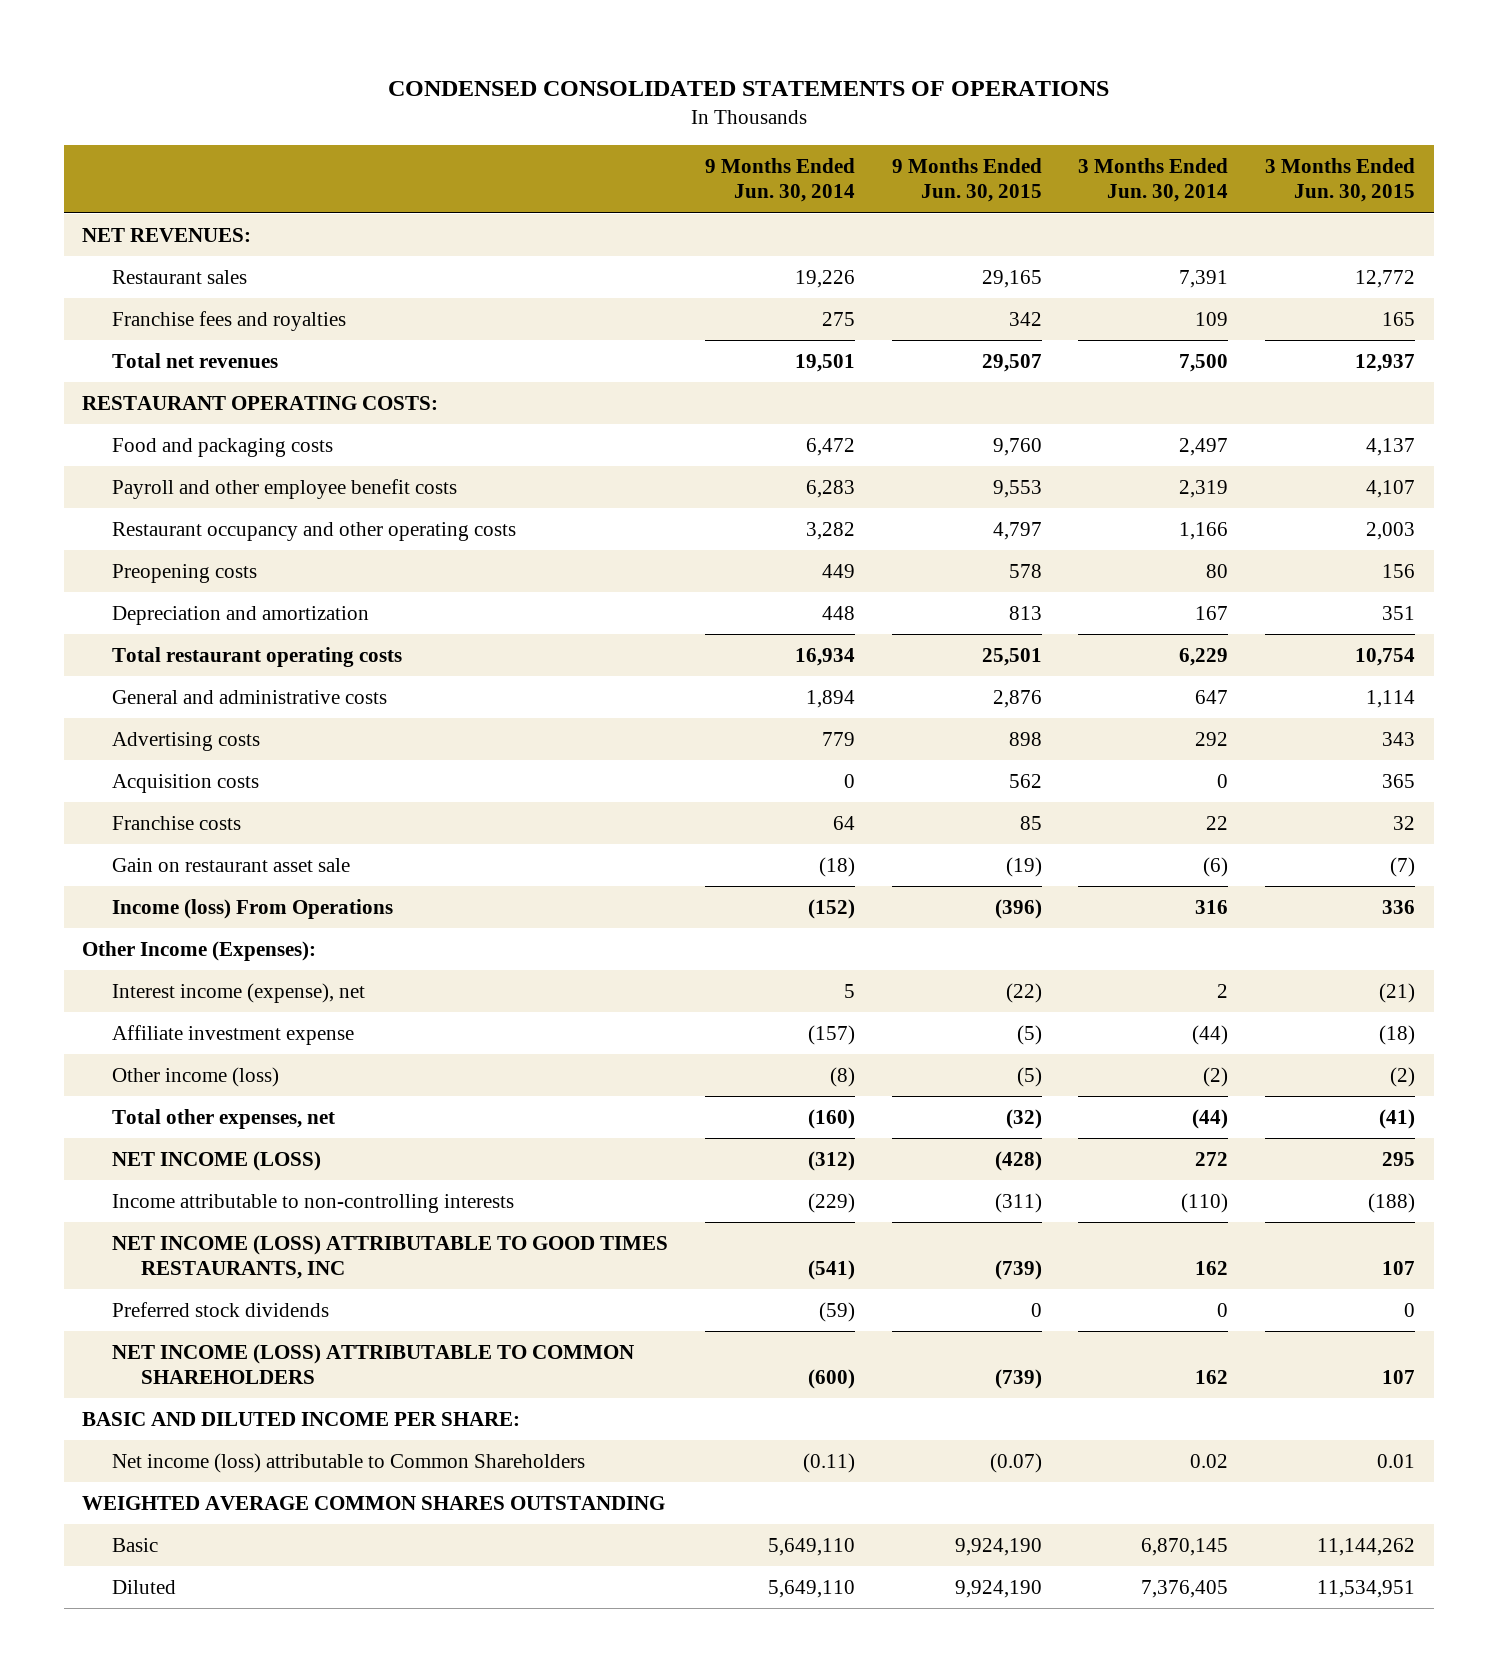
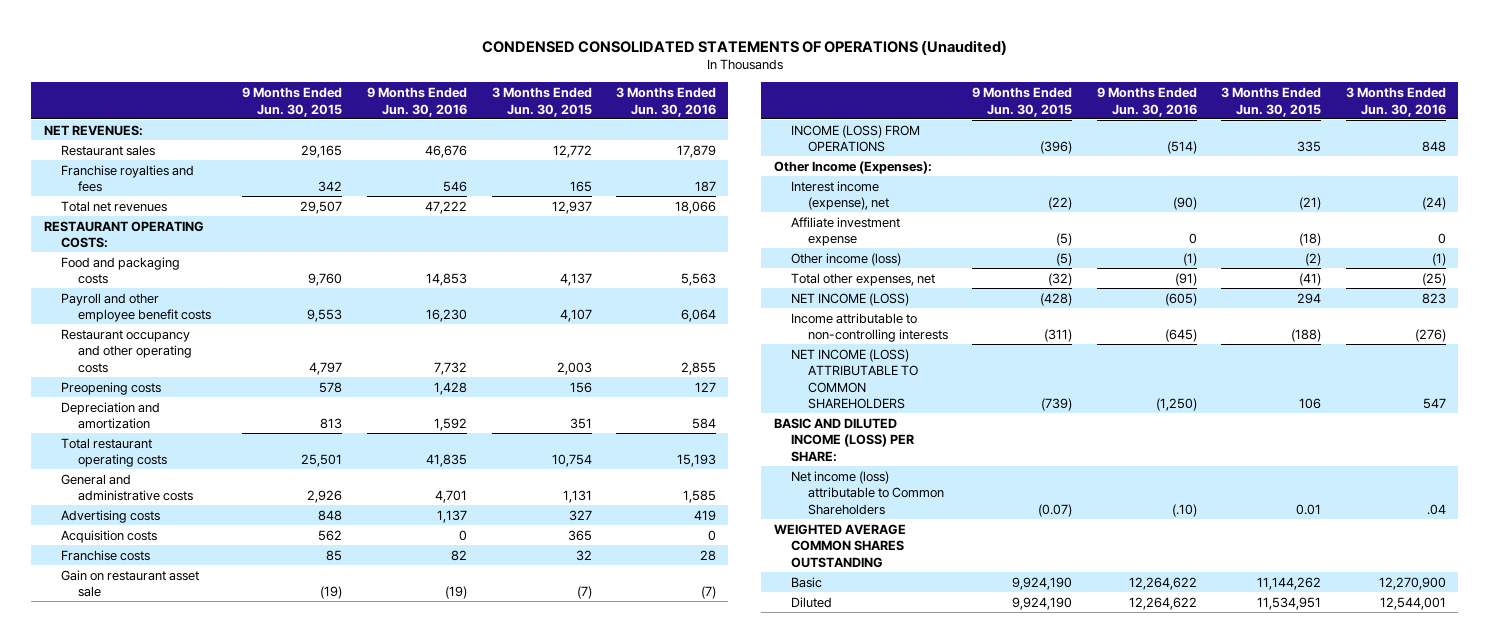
[387,81,1109,97] CONDENSED CONSOLIDATED STATEMENTS OF OPERATIONS -> [481,39,1007,55] CONDENSED CONSOLIDATED STATEMENTS OF OPERATIONS (Unaudited)
[704,157,855,203] 9 Months Ended Jun. 30, 2014 -> none
[1078,157,1229,203] 3 Months Ended Jun. 30, 2014 -> none
none -> [366,87,467,117] 9 Months Ended Jun. 30, 2016
none -> [616,87,717,117] 3 Months Ended Jun. 30, 2016
[111,310,346,331] Franchise fees and royalties -> [60,164,194,193] Franchise royalties and fees
[992,689,1042,708] 2,876 -> [307,490,343,504] 2,926
[1366,689,1416,708] 1,114 -> [562,490,592,504] 1,131
[1008,731,1042,746] 898 -> [318,509,343,521] 848
[1382,731,1416,746] 343 -> [568,509,592,521] 327
[111,898,393,919] Income (loss) From Operations -> [790,124,920,153] INCOME (LOSS) FROM OPERATIONS
[1382,899,1416,914] 336 -> [1297,141,1322,153] 335
[1382,1151,1416,1166] 295 -> [1297,292,1322,304] 294
[111,1234,668,1280] NET INCOME (LOSS) ATTRIBUTABLE TO GOOD TIMES RESTAURANTS, INC -> none
[111,1301,329,1317] Preferred stock dividends -> none
[1382,1370,1416,1385] 107 -> [1299,398,1322,410] 106
[82,1411,521,1426] BASIC AND DILUTED INCOME PER SHARE: -> [773,417,914,462] BASIC AND DILUTED INCOME (LOSS) PER SHARE:

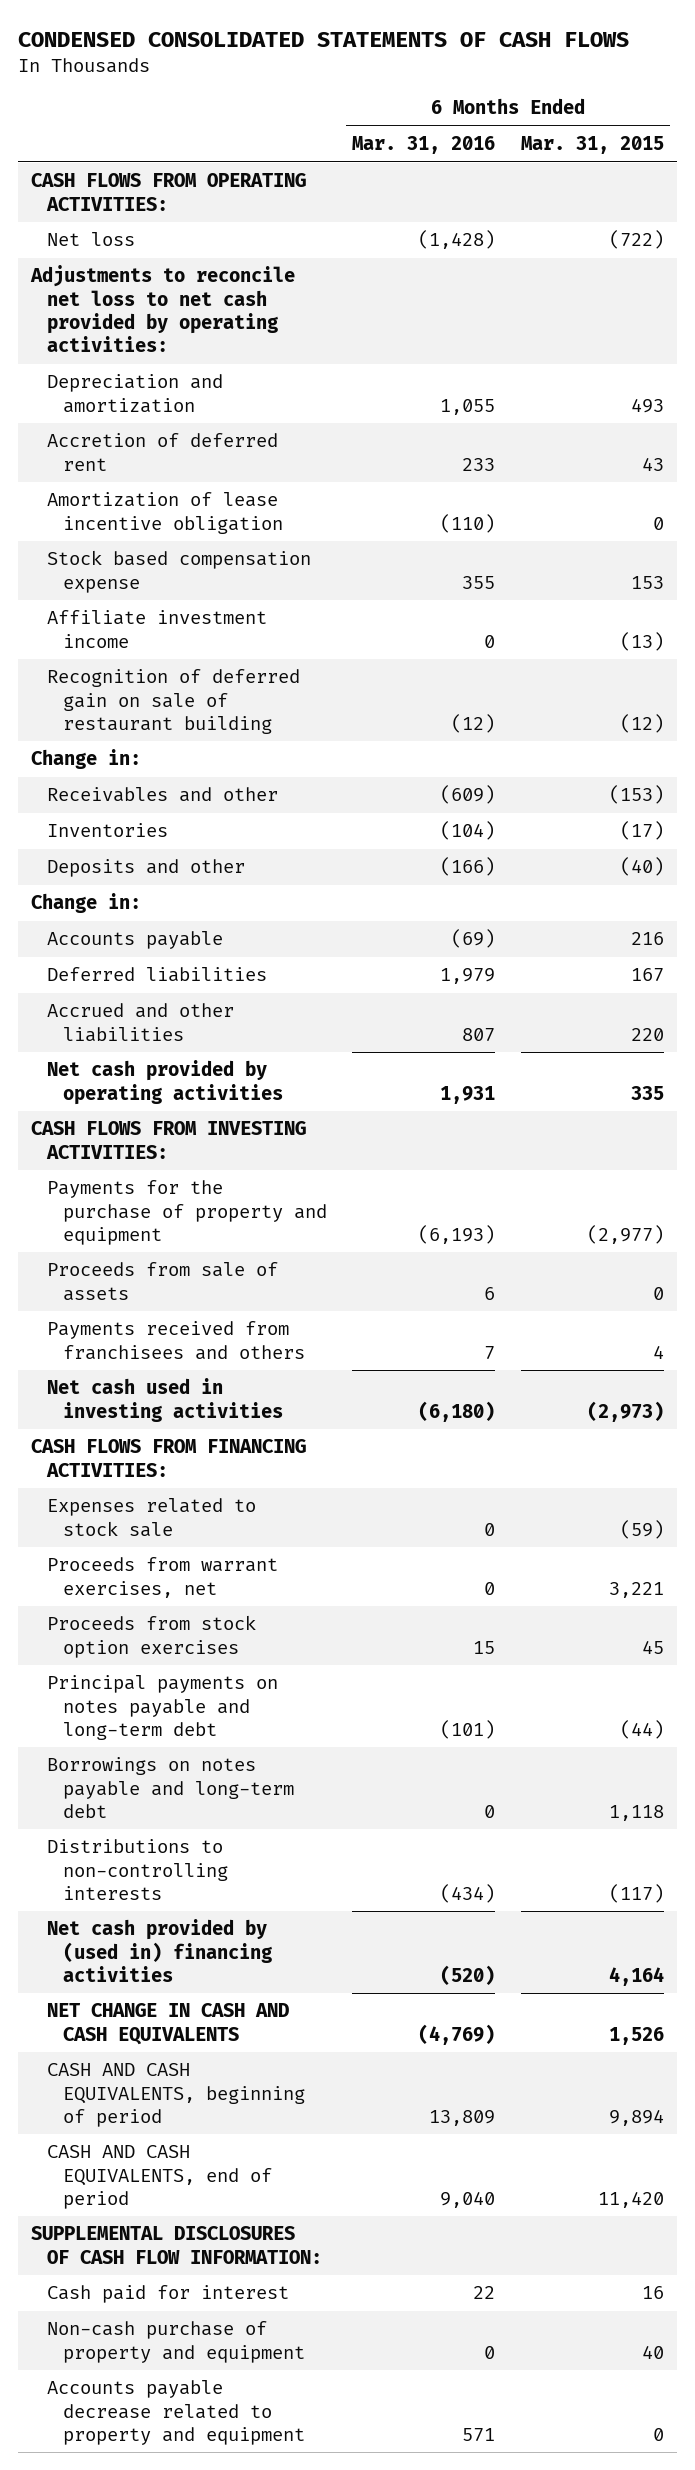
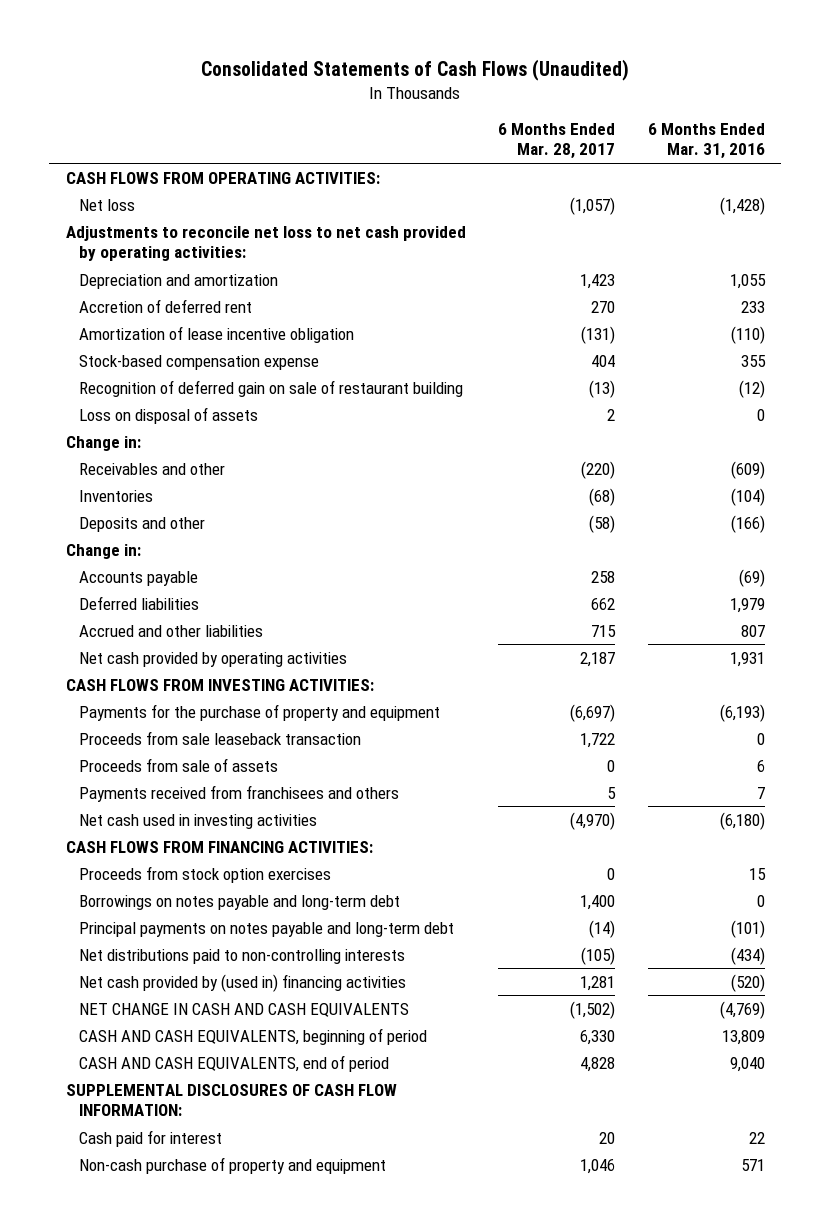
[17,31,629,47] CONDENSED CONSOLIDATED STATEMENTS OF CASH FLOWS -> [201,58,630,81] Consolidated Statements of Cash Flows (Unaudited)
[521,136,665,155] Mar. 31, 2015 -> none
none -> [498,123,616,160] 6 Months Ended Mar. 28, 2017
[46,610,267,648] Affiliate investment income -> none
[46,550,311,593] Stock based compensation expense -> [78,354,319,370] Stock-based compensation expense
none -> [78,406,258,424] Loss on disposal of assets
none -> [78,730,361,745] Proceeds from sale leaseback transaction
[46,1498,256,1537] Expenses related to stock sale -> none
[46,1557,278,1598] Proceeds from warrant exercises, net -> none
[46,1675,278,1740] Principal payments on notes payable and long-term debt -> [78,921,454,937] Principal payments on notes payable and long-term debt
[46,1839,228,1900] Distributions to non-controlling interests -> [78,948,405,964] Net distributions paid to non-controlling interests
[46,2380,305,2445] Accounts payable decrease related to property and equipment -> none
[484,2345,496,2359] 0 -> [741,1158,766,1171] 571

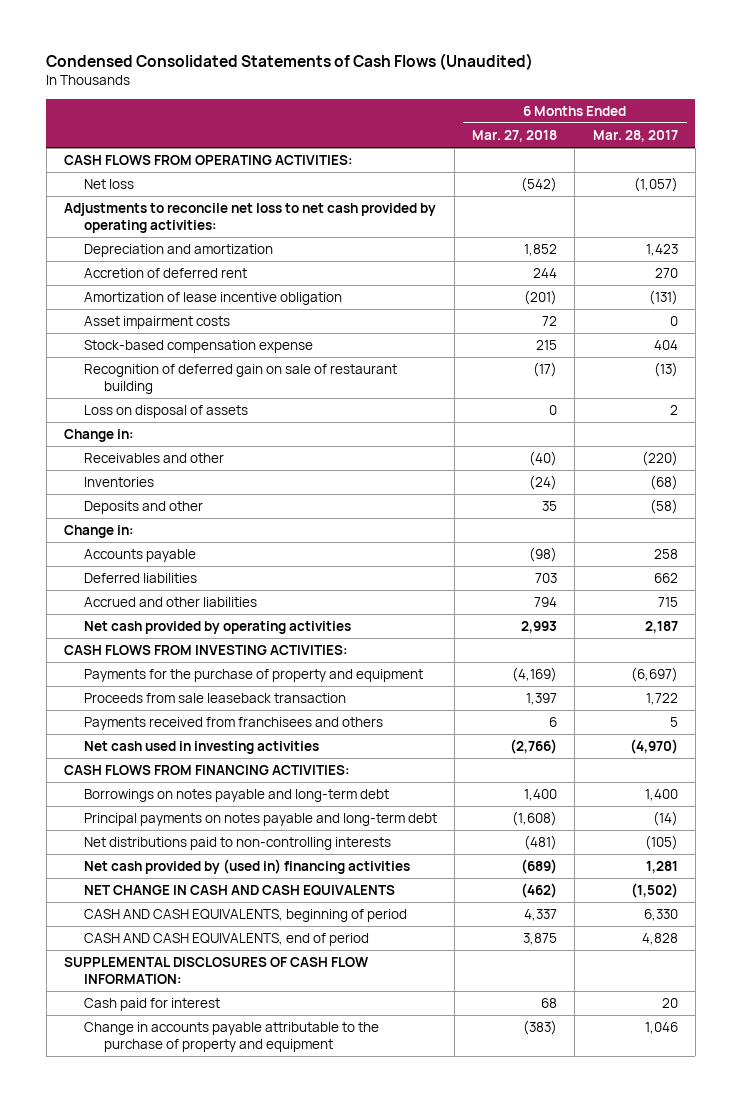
[201,58,630,81] Consolidated Statements of Cash Flows (Unaudited) -> [46,53,534,71] Condensed Consolidated Statements of Cash Flows (Unaudited)
[648,123,766,160] 6 Months Ended Mar. 31, 2016 -> none
none -> [472,129,558,142] Mar. 27, 2018
none -> [83,316,230,330] Asset impairment costs
[78,757,278,772] Proceeds from sale of assets -> none
[78,865,331,883] Proceeds from stock option exercises -> none
[78,1156,386,1174] Non-cash purchase of property and equipment -> [83,1022,379,1053] Change in accounts payable attributable to the purchase of property and equipment

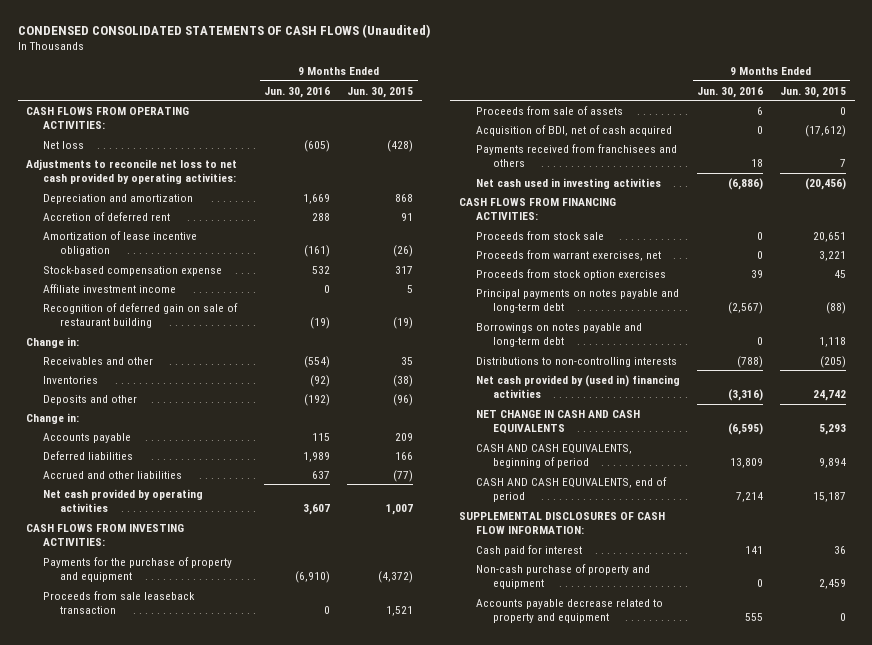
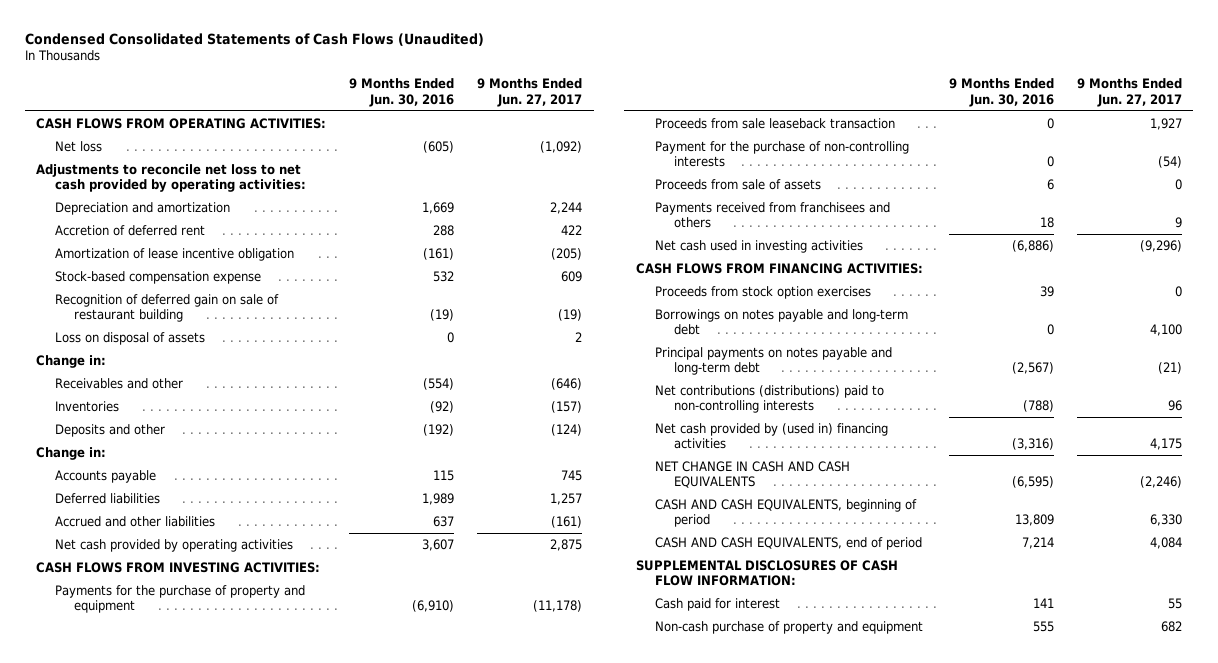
[17,24,430,39] CONDENSED CONSOLIDATED STATEMENTS OF CASH FLOWS (Unaudited) -> [24,32,484,46] Condensed Consolidated Statements of Cash Flows (Unaudited)
[347,86,414,98] Jun. 30, 2015 -> none
none -> [477,78,583,108] 9 Months Ended Jun. 27, 2017
[42,283,176,293] Affiliate investment income -> none
none -> [55,331,206,345] Loss on disposal of assets
none -> [654,140,909,168] Payment for the purchase of non-controlling interests
[475,124,672,136] Acquisition of BDI, net of cash acquired -> none
[475,230,604,240] Proceeds from stock sale -> none
[475,249,661,261] Proceeds from warrant exercises, net -> none
[475,288,679,313] Principal payments on notes payable and long-term debt -> [654,346,892,376] Principal payments on notes payable and long-term debt
[475,356,677,367] Distributions to non-controlling interests -> [654,384,884,414] Net contributions (distributions) paid to non-controlling interests
[475,598,663,623] Accounts payable decrease related to property and equipment -> none
[756,578,763,587] 0 -> [1032,620,1054,632] 555

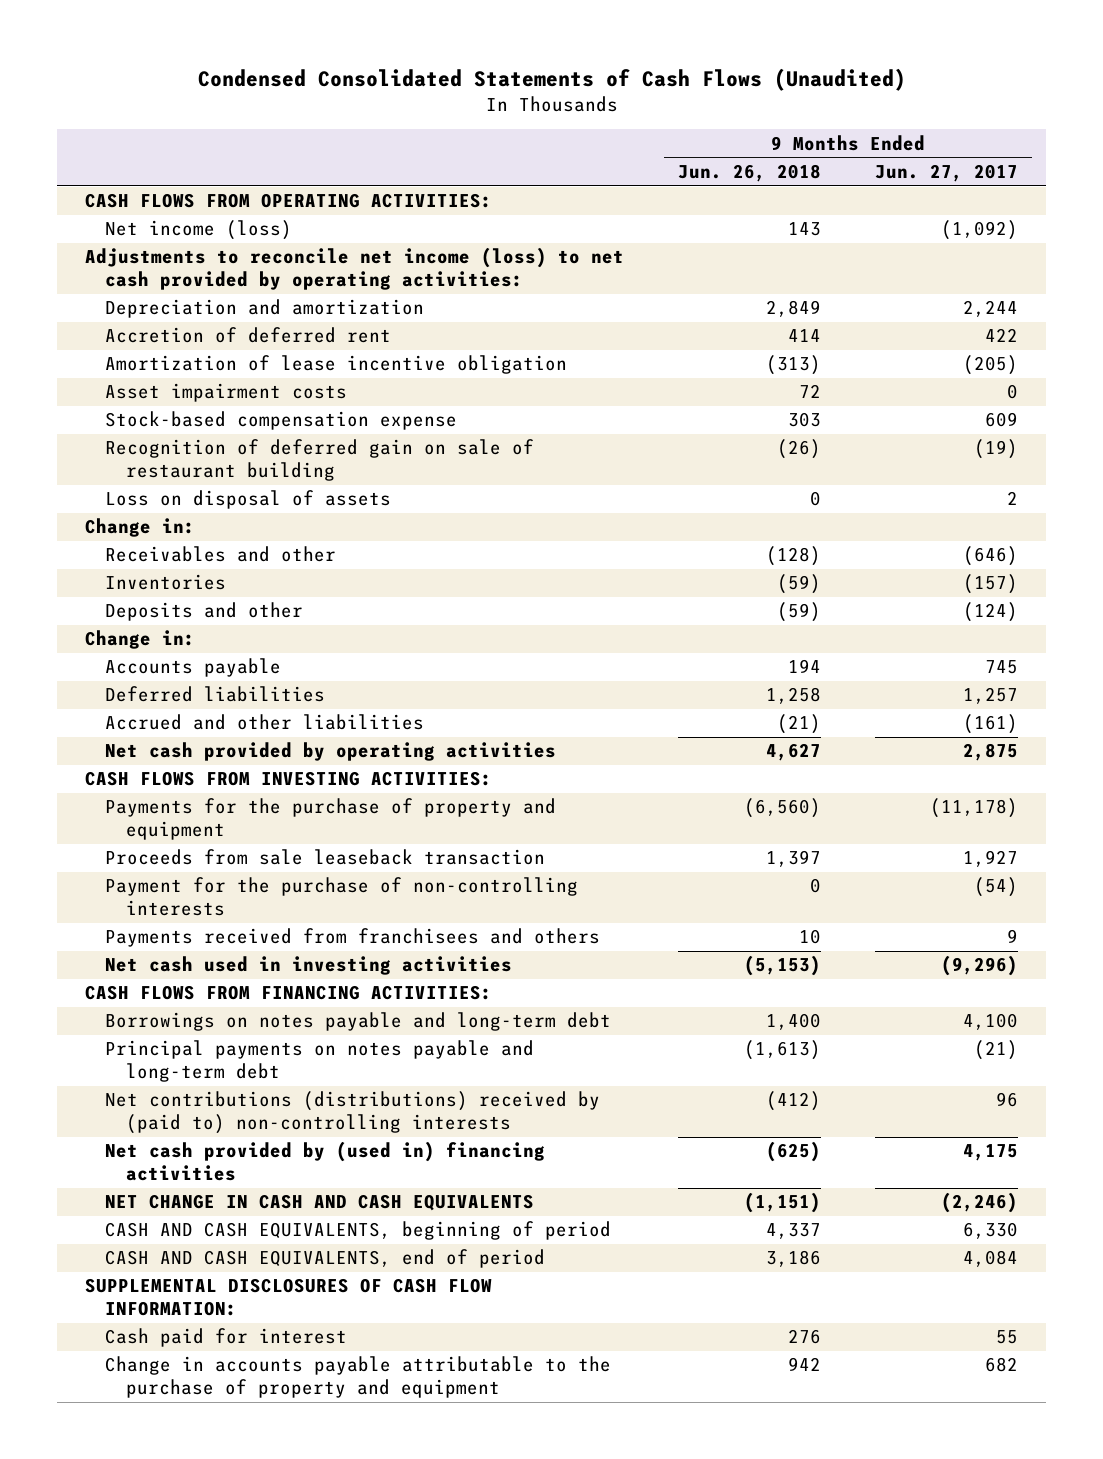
[349,78,455,108] 9 Months Ended Jun. 30, 2016 -> none
none -> [678,163,822,182] Jun. 26, 2018
[55,140,103,152] Net loss -> [105,220,293,241] Net income (loss)
[36,163,307,193] Adjustments to reconcile net loss to net cash provided by operating activities: -> [84,247,624,291] Adjustments to reconcile net income (loss) to net cash provided by operating activities:
none -> [105,383,348,403] Asset impairment costs
[654,178,821,190] Proceeds from sale of assets -> none
[654,285,871,299] Proceeds from stock option exercises -> none
[654,384,884,414] Net contributions (distributions) paid to non-controlling interests -> [105,1091,601,1135] Net contributions (distributions) received by (paid to) non-controlling interests
[654,620,923,634] Non-cash purchase of property and equipment -> [105,1356,612,1399] Change in accounts payable attributable to the purchase of property and equipment

